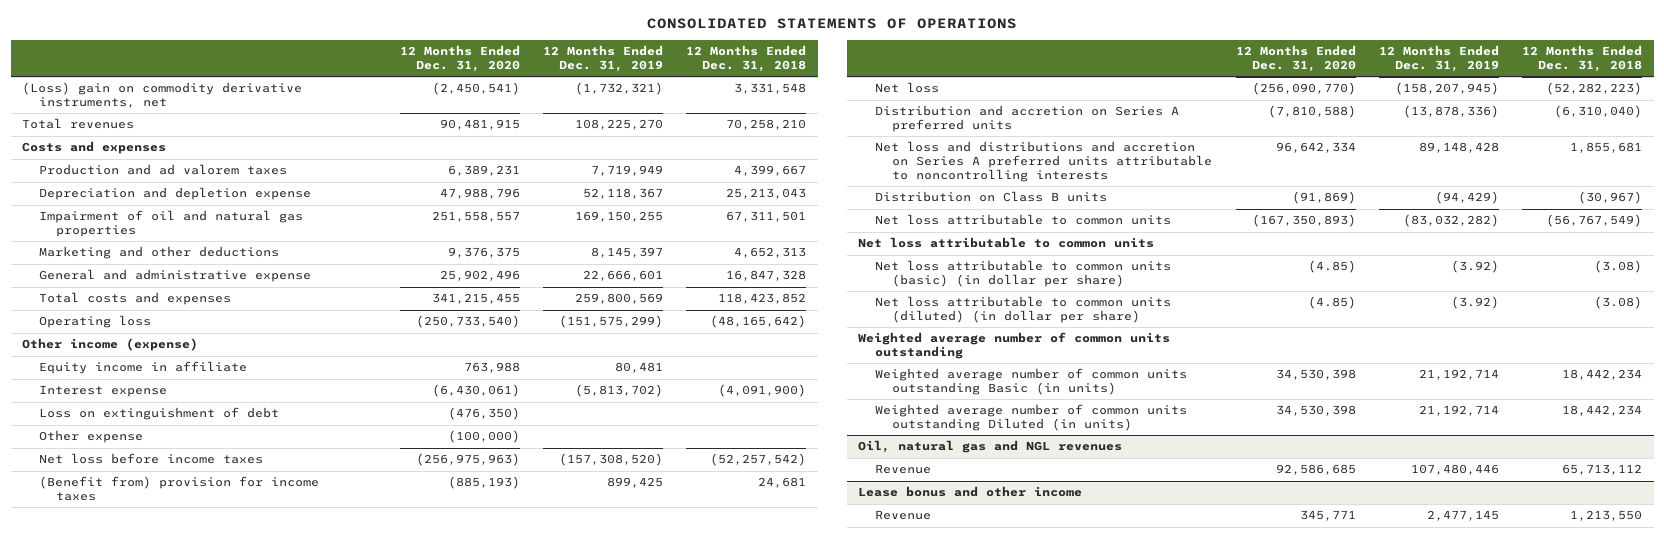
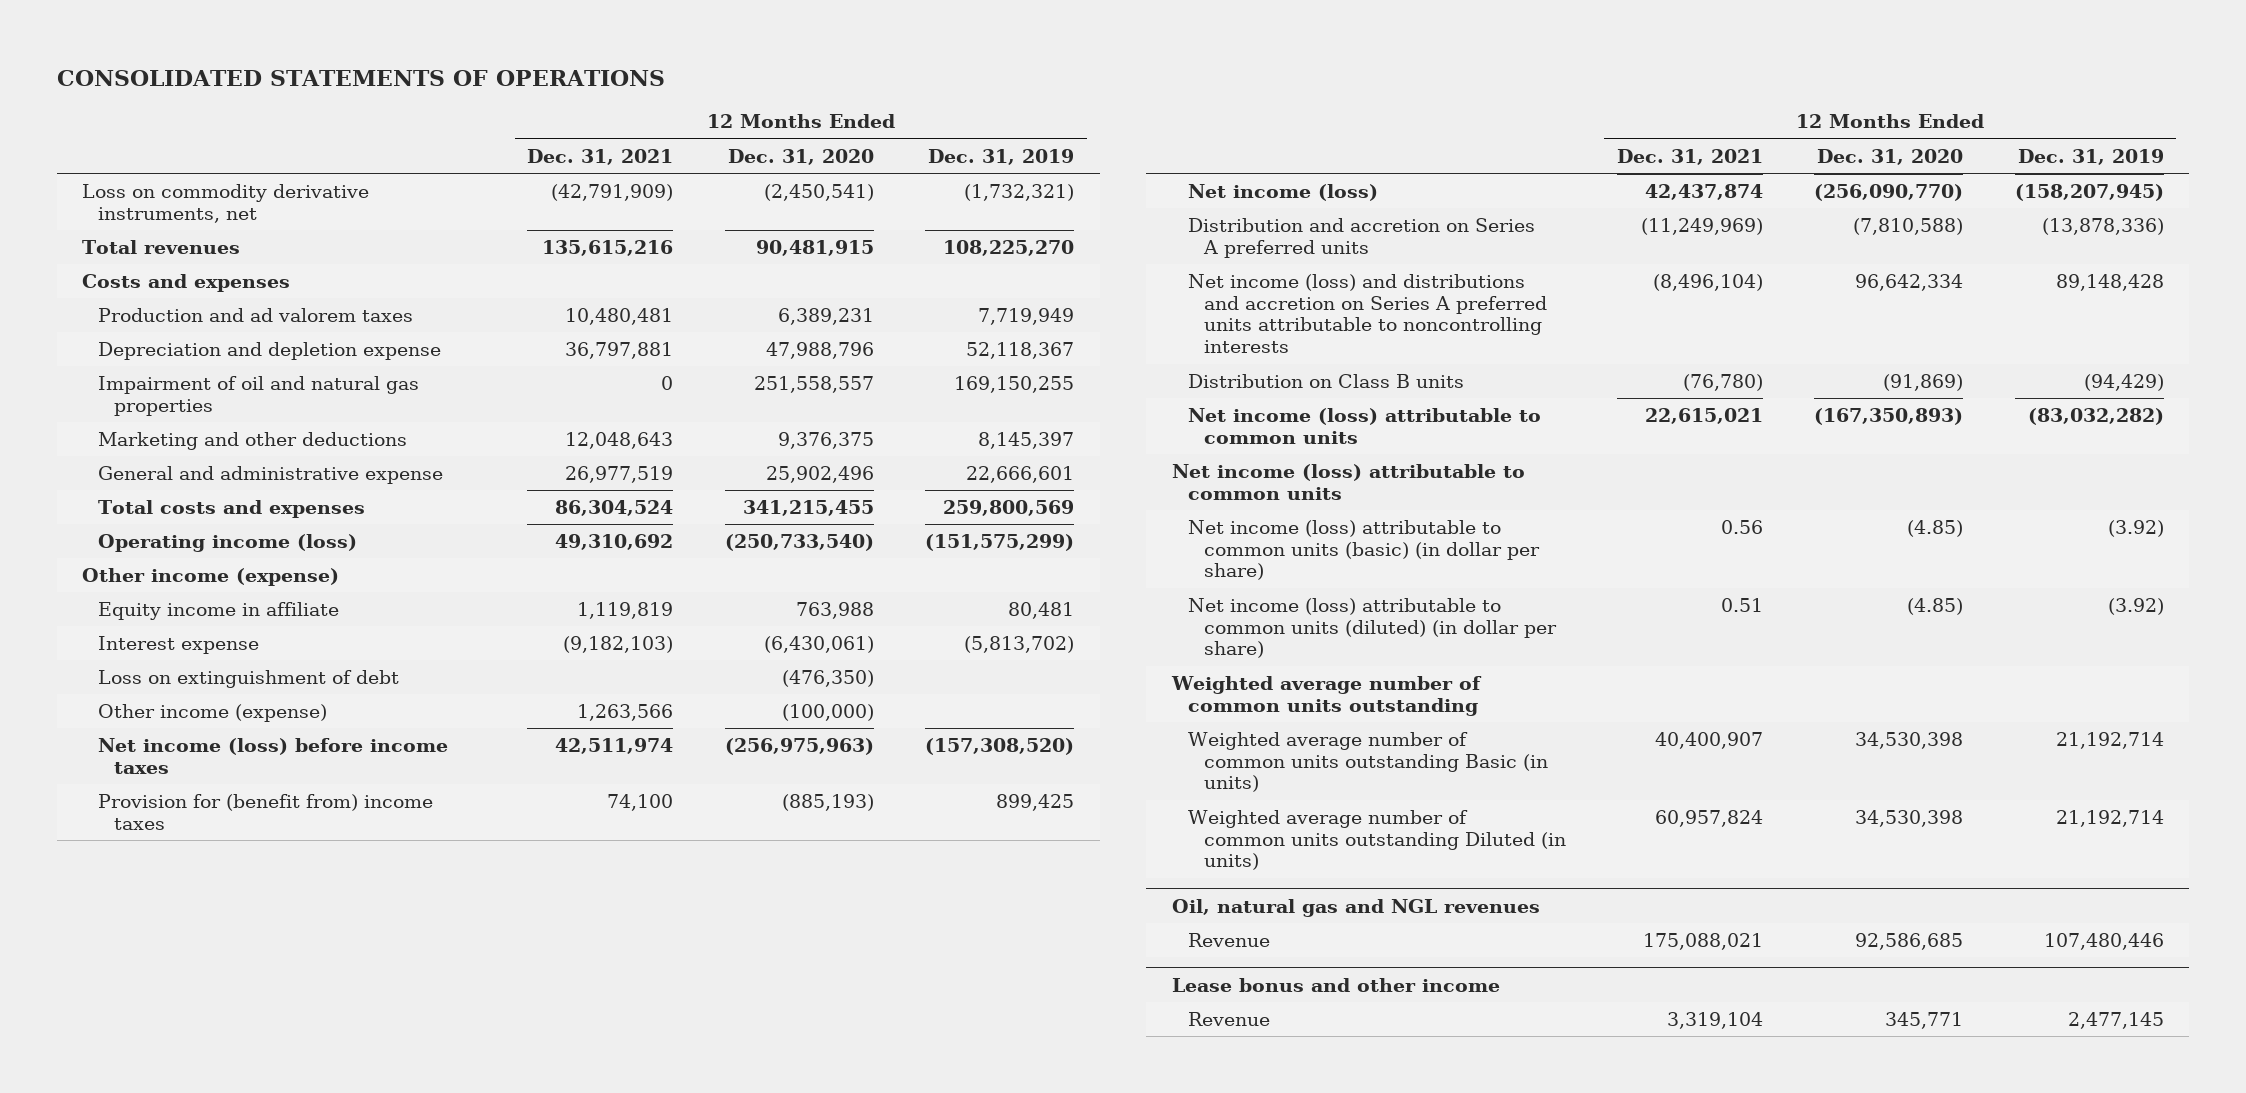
[686,45,807,73] 12 Months Ended Dec. 31, 2018 -> none
none -> [527,148,674,165] Dec. 31, 2021
[22,82,303,109] (Loss) gain on commodity derivative instruments, net -> [82,184,370,223] Loss on commodity derivative instruments, net
[39,315,152,329] Operating loss -> [98,534,358,553] Operating income (loss)
[39,430,144,444] Other expense -> [98,704,328,723] Other income (expense)
[39,453,264,465] Net loss before income taxes -> [98,738,449,774] Net income (loss) before income taxes
[39,476,320,502] (Benefit from) provision for income taxes -> [98,794,434,830] Provision for (benefit from) income taxes
[875,82,940,94] Net loss -> [1187,184,1378,202] Net income (loss)
[875,141,1213,183] Net loss and distributions and accretion on Series A preferred units attributable to noncontrolling interests -> [1187,274,1547,354] Net income (loss) and distributions and accretion on Series A preferred units attributable to noncontrolling interests
[875,214,1172,226] Net loss attributable to common units -> [1187,408,1541,444] Net income (loss) attributable to common units
[858,237,1155,249] Net loss attributable to common units -> [1171,464,1525,500] Net income (loss) attributable to common units
[875,260,1172,288] Net loss attributable to common units (basic) (in dollar per share) -> [1187,520,1540,581] Net income (loss) attributable to common units (basic) (in dollar per share)
[875,296,1172,324] Net loss attributable to common units (diluted) (in dollar per share) -> [1187,598,1557,659] Net income (loss) attributable to common units (diluted) (in dollar per share)

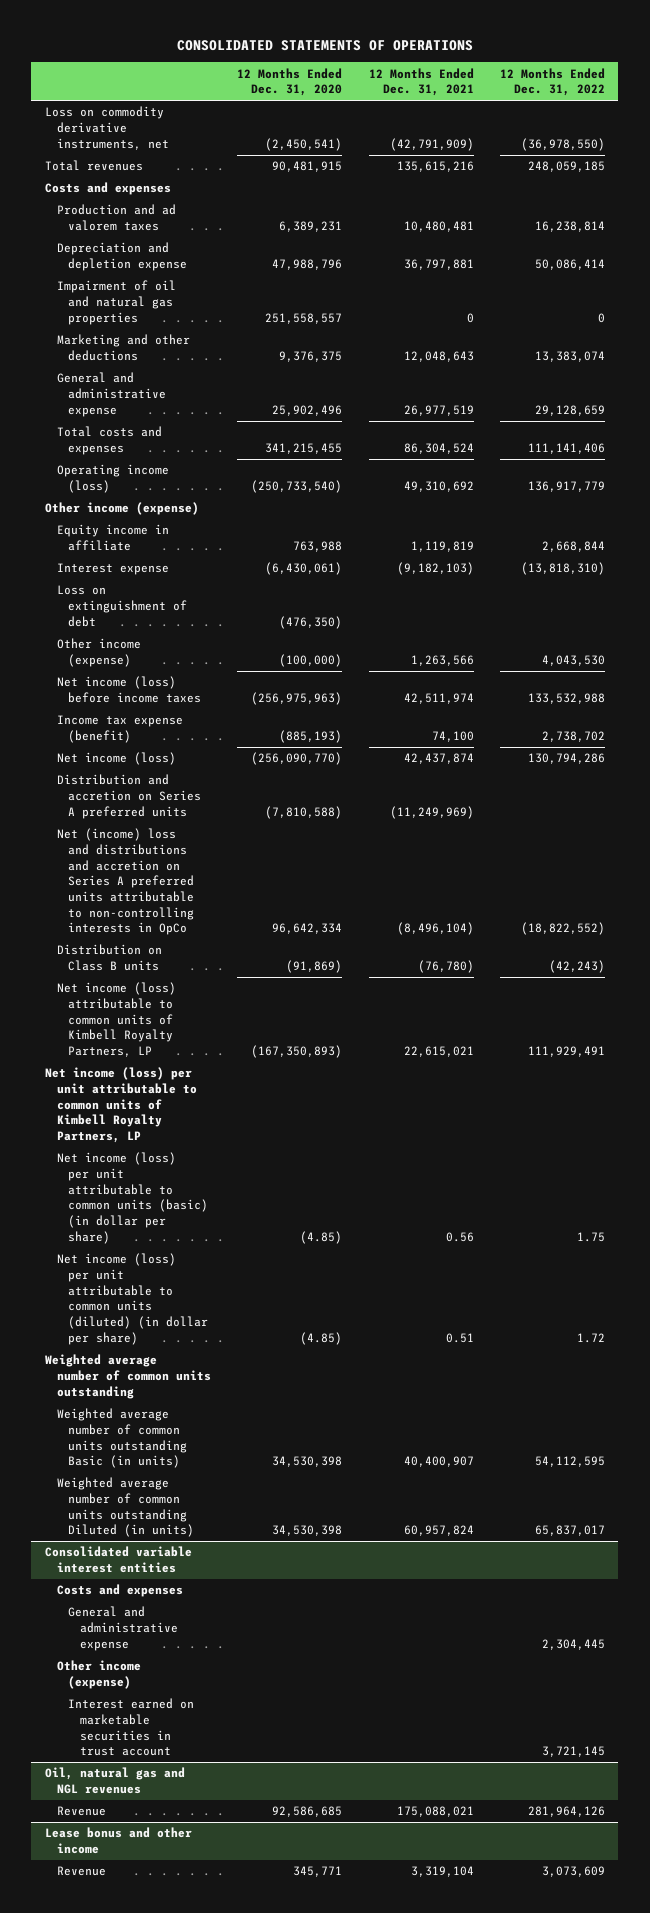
[927,148,1074,165] Dec. 31, 2019 -> none
none -> [500,67,606,97] 12 Months Ended Dec. 31, 2022
[98,794,434,830] Provision for (benefit from) income taxes -> [56,715,183,744] Income tax expense (benefit)
[1187,274,1547,354] Net income (loss) and distributions and accretion on Series A preferred units attributable to noncontrolling interests -> [56,828,195,936] Net (income) loss and distributions and accretion on Series A preferred units attributable to non-controlling interests in OpCo
[1187,408,1541,444] Net income (loss) attributable to common units -> [56,982,176,1058] Net income (loss) attributable to common units of Kimbell Royalty Partners, LP
[1171,464,1525,500] Net income (loss) attributable to common units -> [44,1067,197,1144] Net income (loss) per unit attributable to common units of Kimbell Royalty Partners, LP
[1187,520,1540,581] Net income (loss) attributable to common units (basic) (in dollar per share) -> [56,1152,209,1244] Net income (loss) per unit attributable to common units (basic) (in dollar per share)
[1187,598,1557,659] Net income (loss) attributable to common units (diluted) (in dollar per share) -> [56,1253,209,1345] Net income (loss) per unit attributable to common units (diluted) (in dollar per share)
none -> [44,1546,192,1574] Consolidated variable interest entities
none -> [56,1584,183,1598] Costs and expenses
none -> [68,1606,179,1651] General and administrative expense
none -> [56,1660,141,1690] Other income (expense)
none -> [68,1698,195,1757] Interest earned on marketable securities in trust account

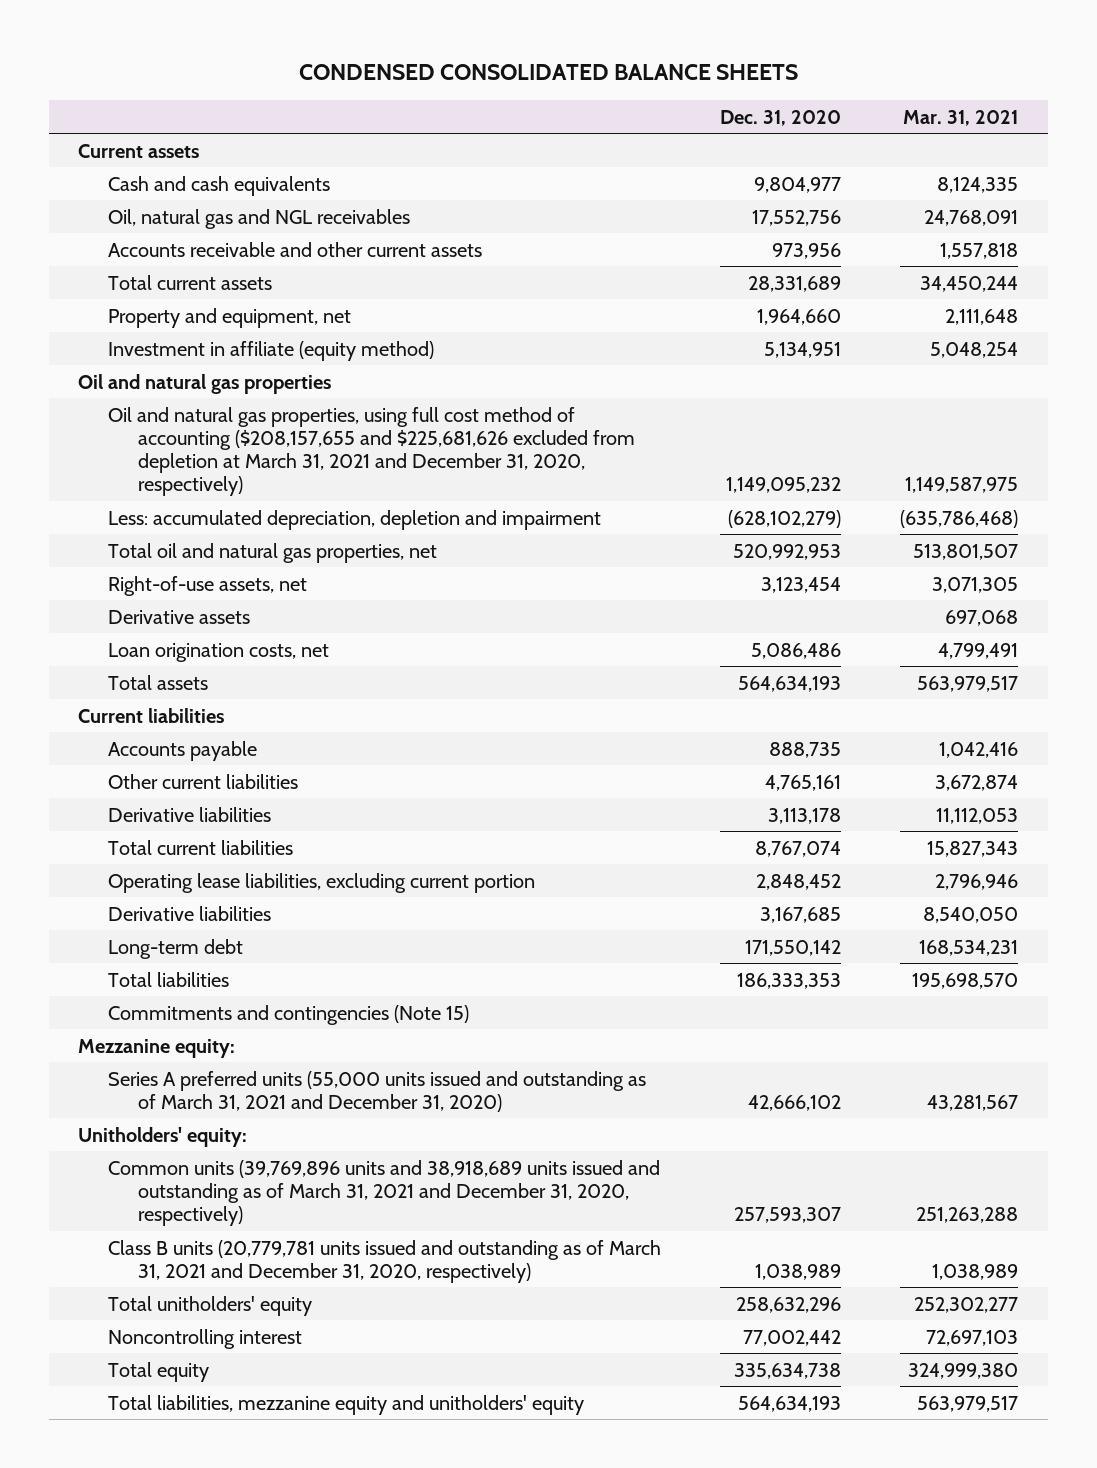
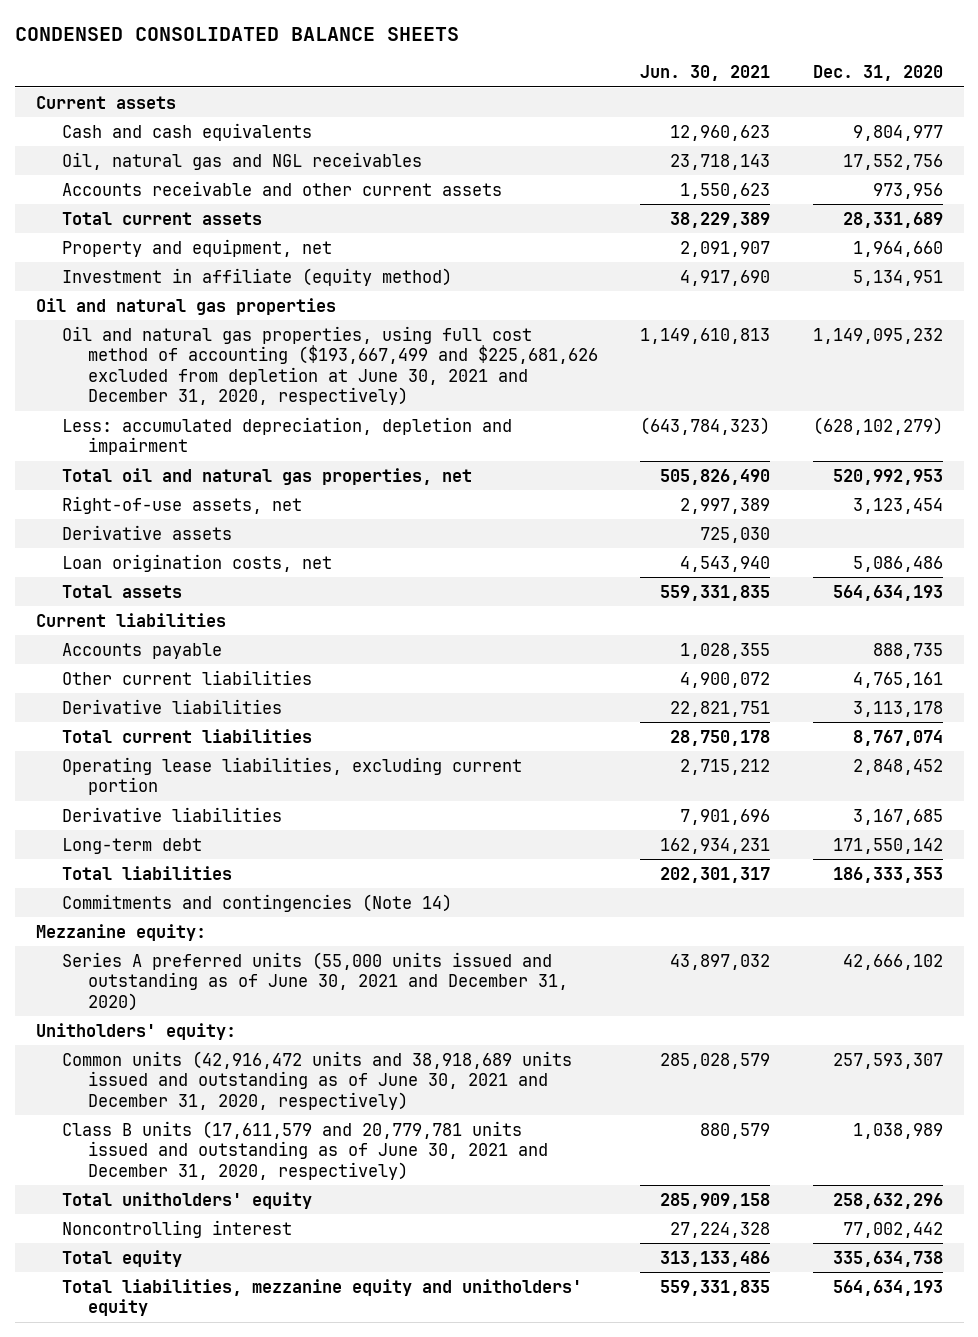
[903,109,1019,126] Mar. 31, 2021 -> none
none -> [640,65,771,82] Jun. 30, 2021
[108,406,636,497] Oil and natural gas properties, using full cost method of accounting ($208,157,655 and $225,681,626 excluded from depletion at March 31, 2021 and December 31, 2020, respectively) -> [61,325,598,406] Oil and natural gas properties, using full cost method of accounting ($193,667,499 and $225,681,626 excluded from depletion at June 30, 2021 and December 31, 2020, respectively)
[108,1004,470,1025] Commitments and contingencies (Note 15) -> [61,893,452,912] Commitments and contingencies (Note 14)
[108,1070,647,1112] Series A preferred units (55,000 units issued and outstanding as of March 31, 2021 and December 31, 2020) -> [61,951,568,1011] Series A preferred units (55,000 units issued and outstanding as of June 30, 2021 and December 31, 2020)
[108,1159,661,1227] Common units (39,769,896 units and 38,918,689 units issued and outstanding as of March 31, 2021 and December 31, 2020, respectively) -> [61,1050,572,1110] Common units (42,916,472 units and 38,918,689 units issued and outstanding as of June 30, 2021 and December 31, 2020, respectively)
[108,1239,662,1283] Class B units (20,779,781 units issued and outstanding as of March 31, 2021 and December 31, 2020, respectively) -> [61,1120,548,1180] Class B units (17,611,579 and 20,779,781 units issued and outstanding as of June 30, 2021 and December 31, 2020, respectively)

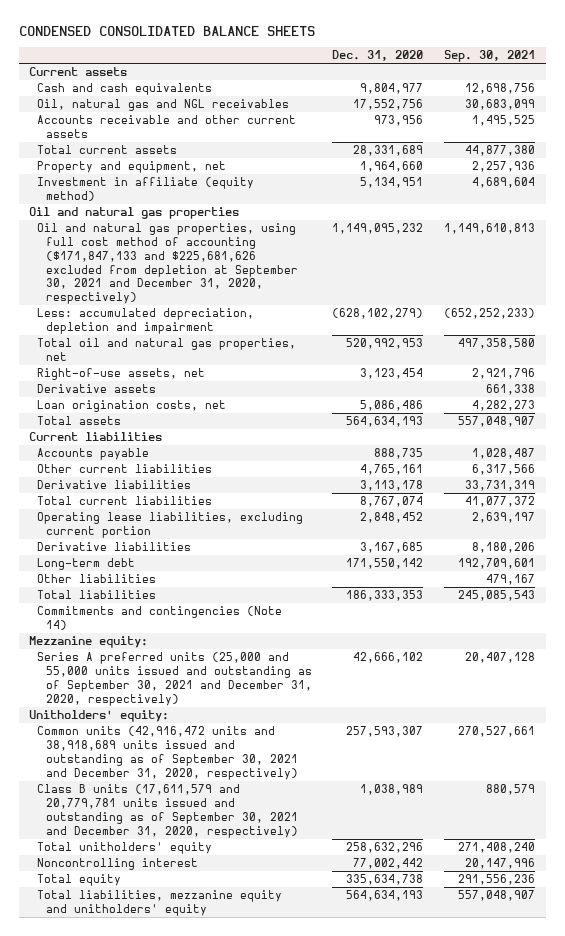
[640,65,771,82] Jun. 30, 2021 -> none
none -> [444,50,536,63] Sep. 30, 2021
[61,325,598,406] Oil and natural gas properties, using full cost method of accounting ($193,667,499 and $225,681,626 excluded from depletion at June 30, 2021 and December 31, 2020, respectively) -> [37,223,298,305] Oil and natural gas properties, using full cost method of accounting ($171,847,133 and $225,681,626 excluded from depletion at September 30, 2021 and December 31, 2020, respectively)
none -> [37,574,157,584] Other liabilities
[61,951,568,1011] Series A preferred units (55,000 units issued and outstanding as of June 30, 2021 and December 31, 2020) -> [37,652,312,706] Series A preferred units (25,000 and 55,000 units issued and outstanding as of September 30, 2021 and December 31, 2020, respectively)
[61,1050,572,1110] Common units (42,916,472 units and 38,918,689 units issued and outstanding as of June 30, 2021 and December 31, 2020, respectively) -> [37,726,298,780] Common units (42,916,472 units and 38,918,689 units issued and outstanding as of September 30, 2021 and December 31, 2020, respectively)
[61,1120,548,1180] Class B units (17,611,579 and 20,779,781 units issued and outstanding as of June 30, 2021 and December 31, 2020, respectively) -> [37,784,298,838] Class B units (17,611,579 and 20,779,781 units issued and outstanding as of September 30, 2021 and December 31, 2020, respectively)

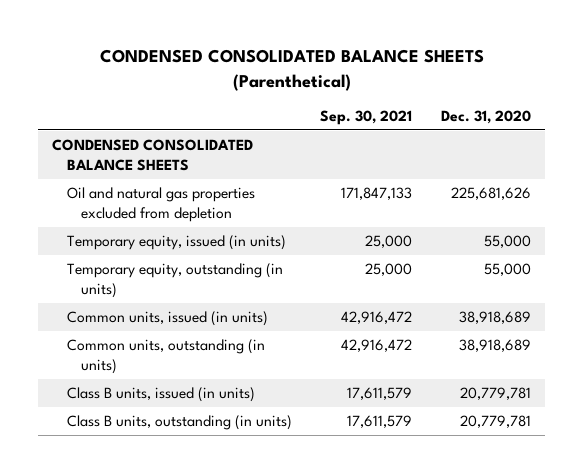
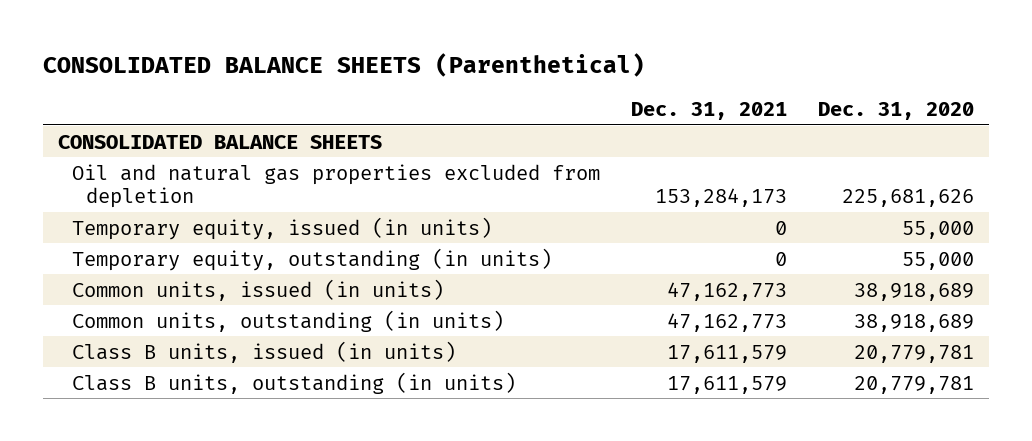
[99,49,484,91] CONDENSED CONSOLIDATED BALANCE SHEETS (Parenthetical) -> [42,53,645,78] CONSOLIDATED BALANCE SHEETS (Parenthetical)
[320,110,413,126] Sep. 30, 2021 -> none
none -> [630,101,787,120] Dec. 31, 2021
[52,139,254,171] CONDENSED CONSOLIDATED BALANCE SHEETS -> [58,134,383,149] CONSOLIDATED BALANCE SHEETS

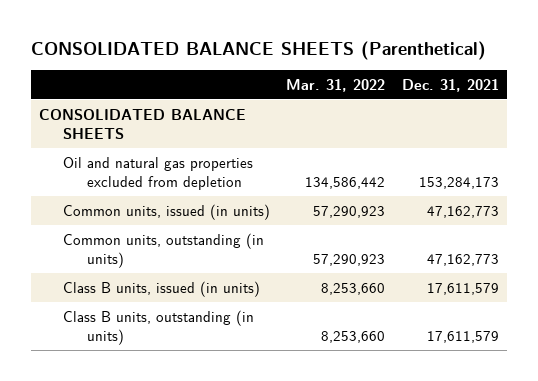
[817,101,974,120] Dec. 31, 2020 -> none
none -> [286,78,386,92] Mar. 31, 2022
[72,216,493,240] Temporary equity, issued (in units) -> none
[72,247,553,271] Temporary equity, outstanding (in units) -> none

